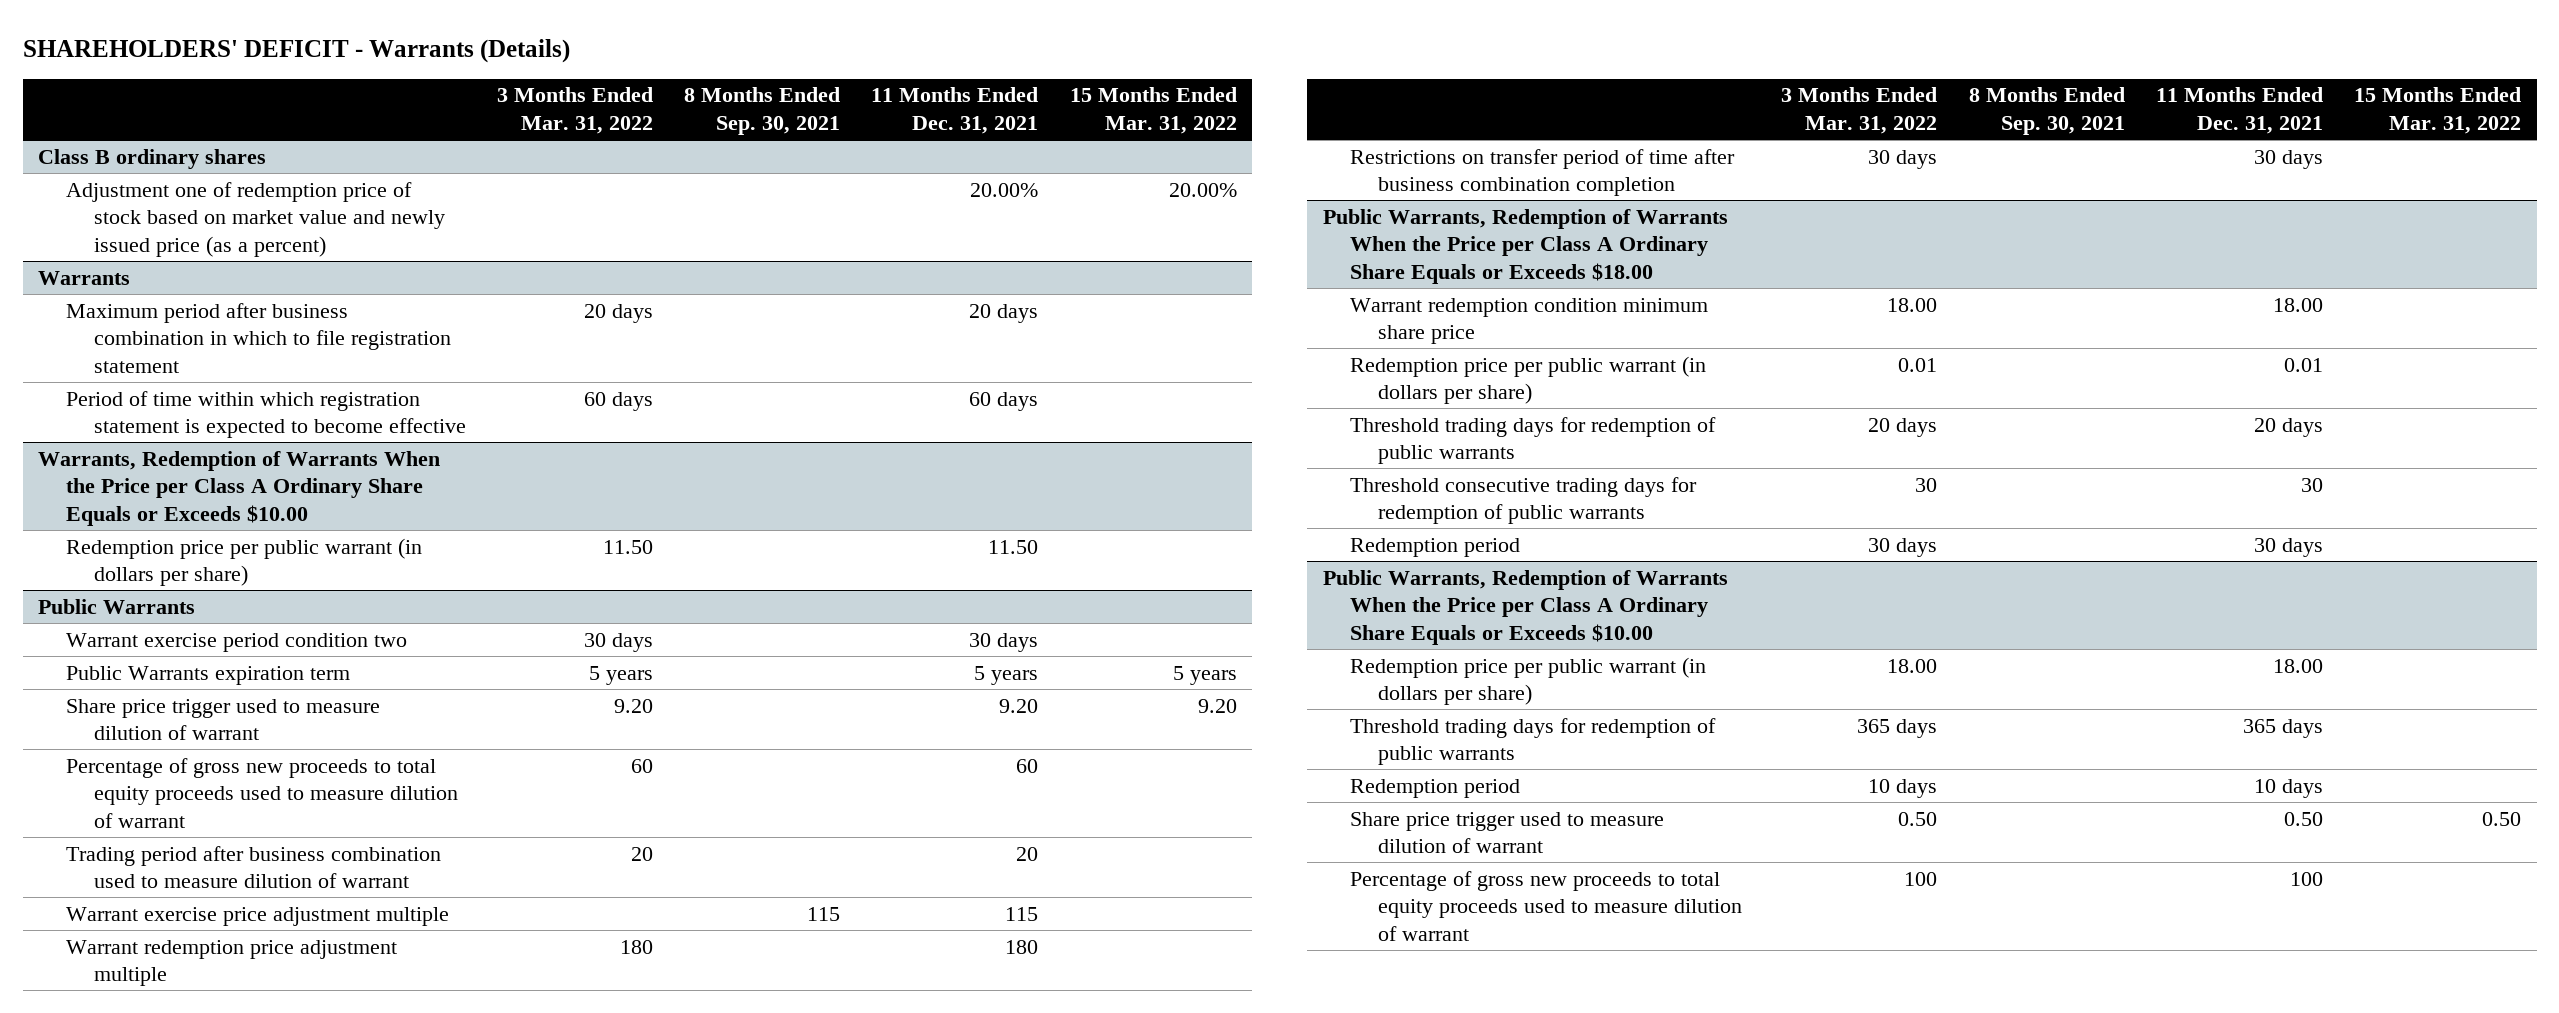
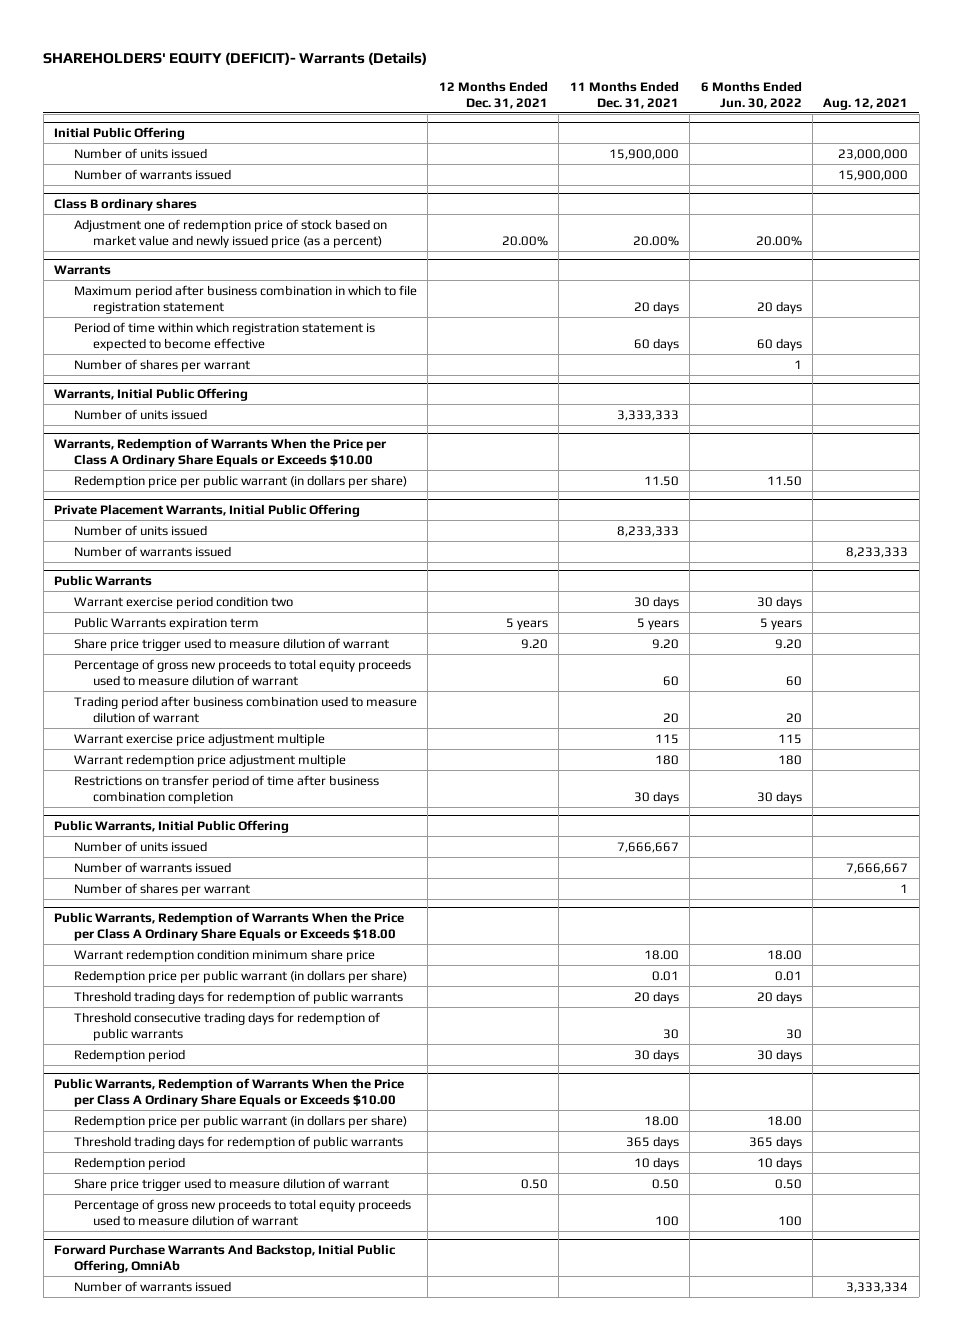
[22,38,570,63] SHAREHOLDERS' DEFICIT - Warrants (Details) -> [43,52,428,66] SHAREHOLDERS' EQUITY (DEFICIT)- Warrants (Details)
[497,87,654,134] 3 Months Ended Mar. 31, 2022 -> none
[684,87,841,135] 8 Months Ended Sep. 30, 2021 -> none
[1069,87,1237,134] 15 Months Ended Mar. 31, 2022 -> none
none -> [438,80,548,109] 12 Months Ended Dec. 31, 2021
none -> [700,80,802,109] 6 Months Ended Jun. 30, 2022
none -> [823,97,909,110] Aug. 12, 2021
none -> [54,126,186,140] Initial Public Offering
none -> [73,147,207,159] Number of units issued
none -> [73,168,231,180] Number of warrants issued
none -> [73,358,250,372] Number of shares per warrant
none -> [54,387,249,401] Warrants, Initial Public Offering
none -> [73,408,207,420] Number of units issued
none -> [54,503,361,517] Private Placement Warrants, Initial Public Offering
none -> [73,524,207,536] Number of units issued
none -> [73,545,231,557] Number of warrants issued
none -> [54,819,290,833] Public Warrants, Initial Public Offering
none -> [73,840,207,852] Number of units issued
none -> [73,861,231,873] Number of warrants issued
none -> [73,882,250,896] Number of shares per warrant
none -> [54,1243,397,1273] Forward Purchase Warrants And Backstop, Initial Public Offering, OmniAb
none -> [73,1280,231,1292] Number of warrants issued

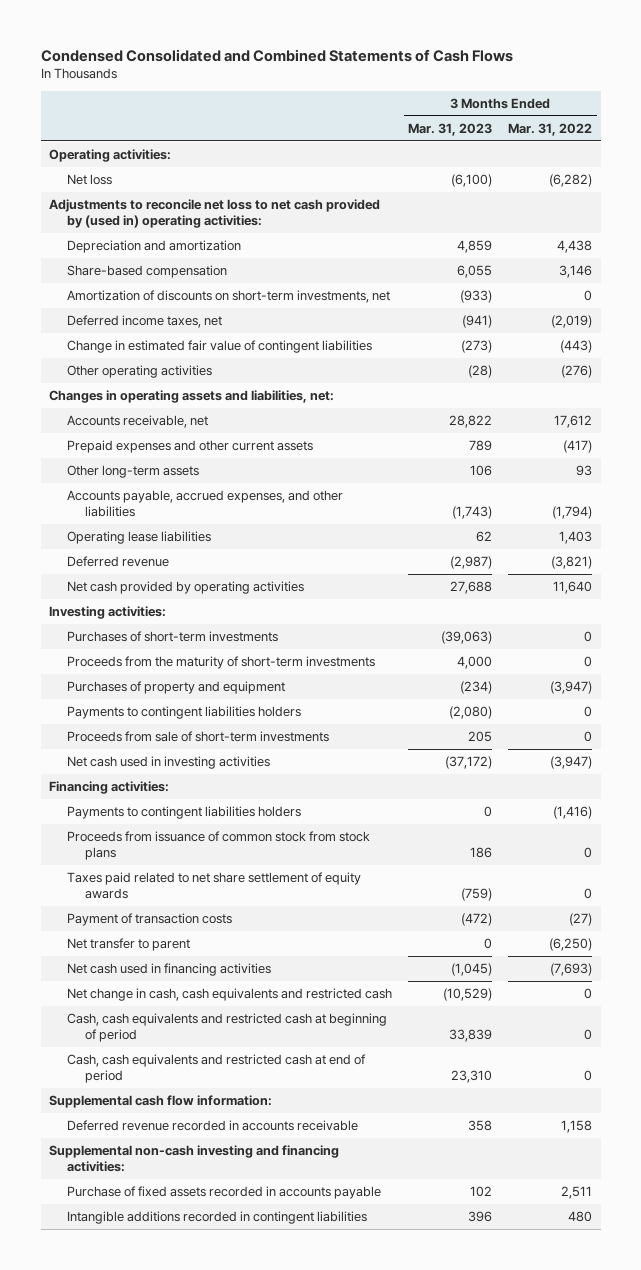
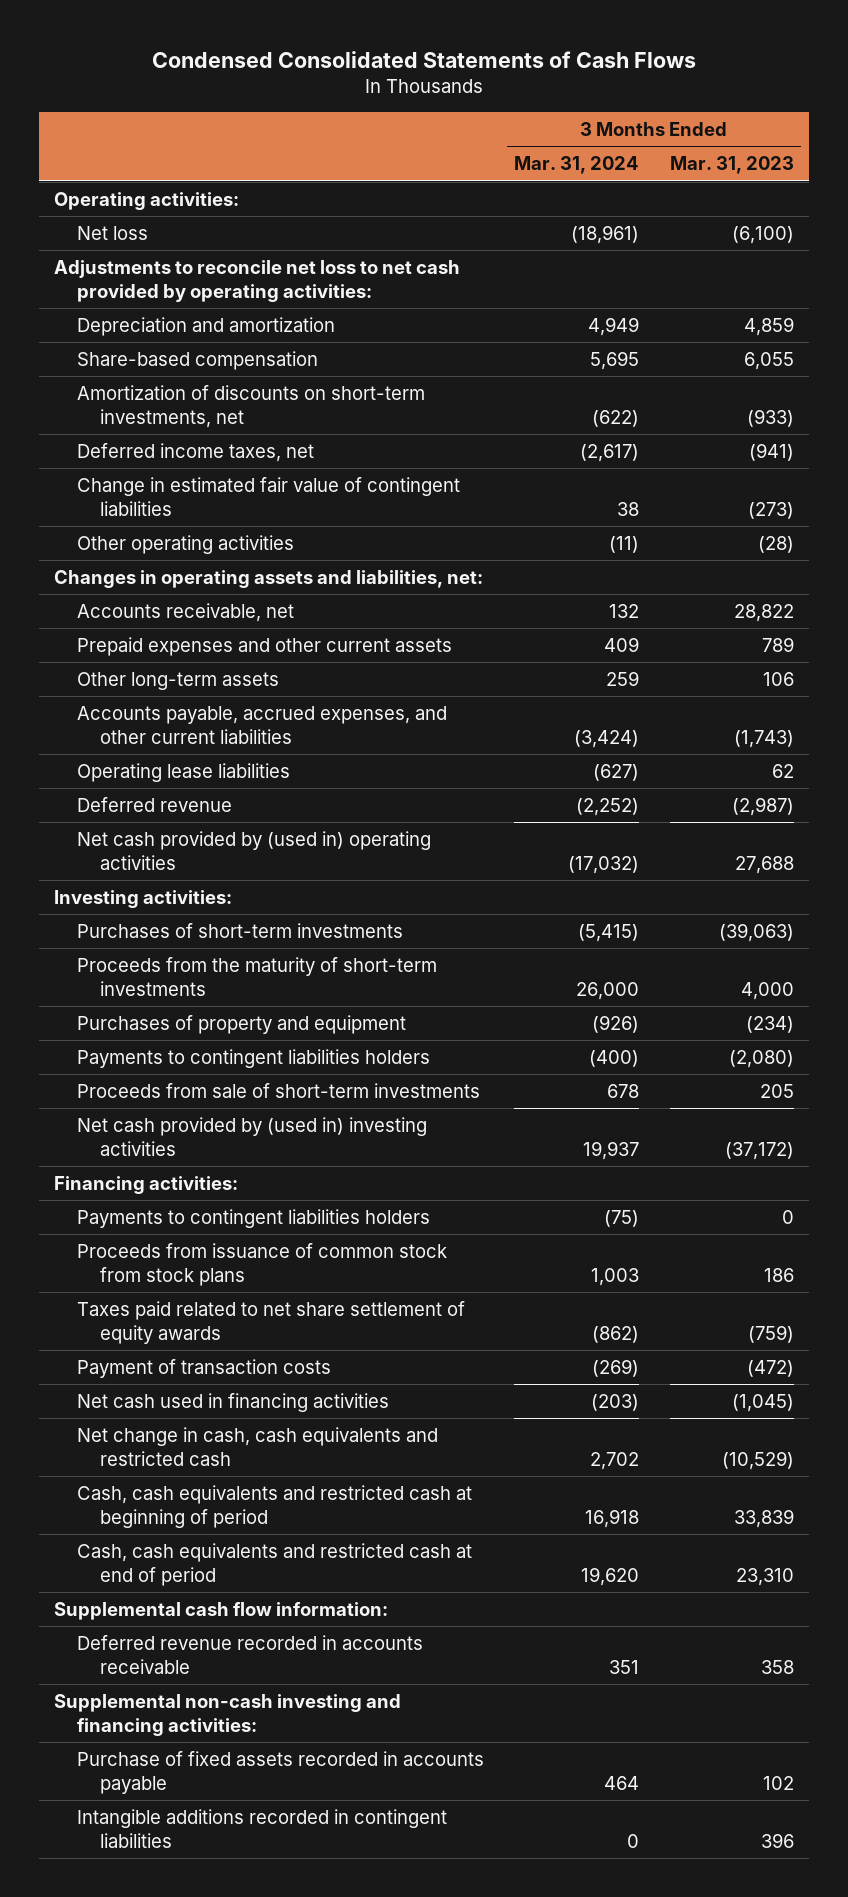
[40,48,513,62] Condensed Consolidated and Combined Statements of Cash Flows -> [151,51,696,69] Condensed Consolidated Statements of Cash Flows
[508,122,593,136] Mar. 31, 2022 -> none
none -> [514,156,640,175] Mar. 31, 2024
[48,198,380,229] Adjustments to reconcile net loss to net cash provided by (used in) operating activities: -> [54,260,461,303] Adjustments to reconcile net loss to net cash provided by operating activities:
[67,489,344,518] Accounts payable, accrued expenses, and other liabilities -> [77,706,448,745] Accounts payable, accrued expenses, and other current liabilities
[67,580,305,594] Net cash provided by operating activities -> [77,831,432,871] Net cash provided by (used in) operating activities
[67,755,271,769] Net cash used in investing activities -> [77,1117,428,1157] Net cash provided by (used in) investing activities
[67,937,191,951] Net transfer to parent -> none

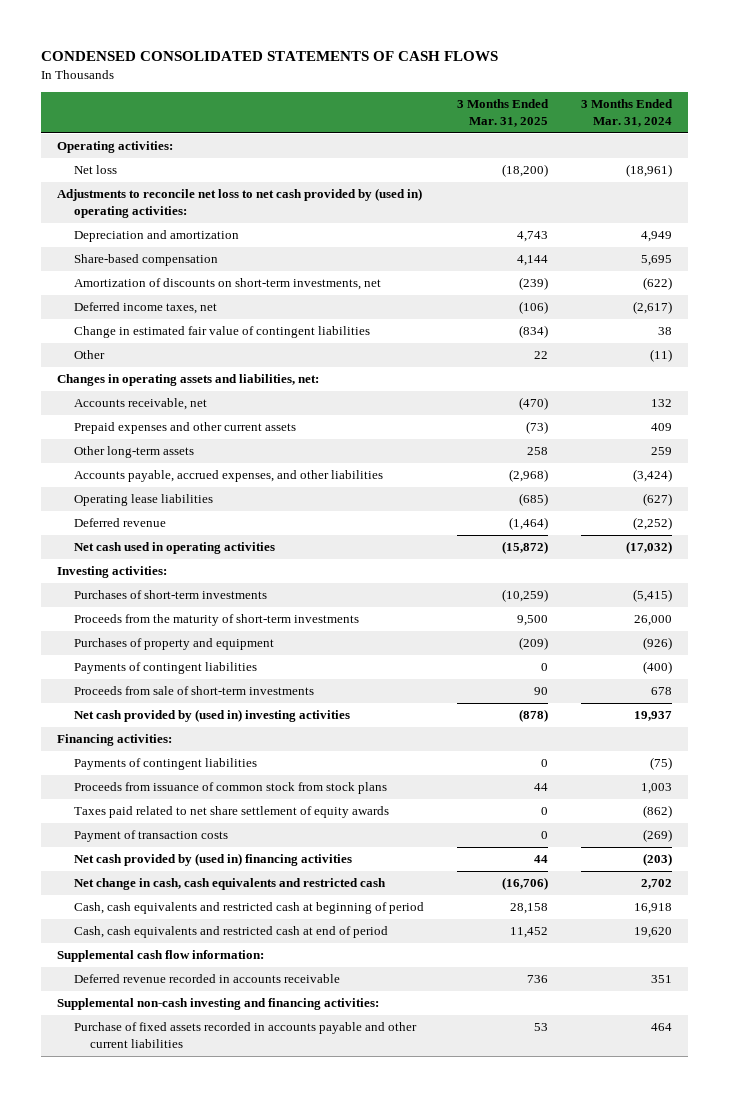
[151,51,696,69] Condensed Consolidated Statements of Cash Flows -> [40,50,498,61] CONDENSED CONSOLIDATED STATEMENTS OF CASH FLOWS
[669,156,794,175] Mar. 31, 2023 -> none
none -> [456,99,549,127] 3 Months Ended Mar. 31, 2025
[54,260,461,303] Adjustments to reconcile net loss to net cash provided by operating activities: -> [56,188,422,219] Adjustments to reconcile net loss to net cash provided by (used in) operating activities:
[77,535,295,555] Other operating activities -> [73,350,105,360] Other
[77,706,448,745] Accounts payable, accrued expenses, and other current liabilities -> [73,470,383,483] Accounts payable, accrued expenses, and other liabilities
[77,831,432,871] Net cash provided by (used in) operating activities -> [73,542,275,555] Net cash used in operating activities
[77,1049,431,1069] Payments to contingent liabilities holders -> [73,662,257,675] Payments of contingent liabilities
[77,1209,431,1229] Payments to contingent liabilities holders -> [73,758,257,771] Payments of contingent liabilities
[77,1393,390,1413] Net cash used in financing activities -> [73,853,352,867] Net cash provided by (used in) financing activities
[77,1809,448,1849] Intangible additions recorded in contingent liabilities -> none
[77,1751,485,1795] Purchase of fixed assets recorded in accounts payable -> [73,1022,417,1049] Purchase of fixed assets recorded in accounts payable and other current liabilities

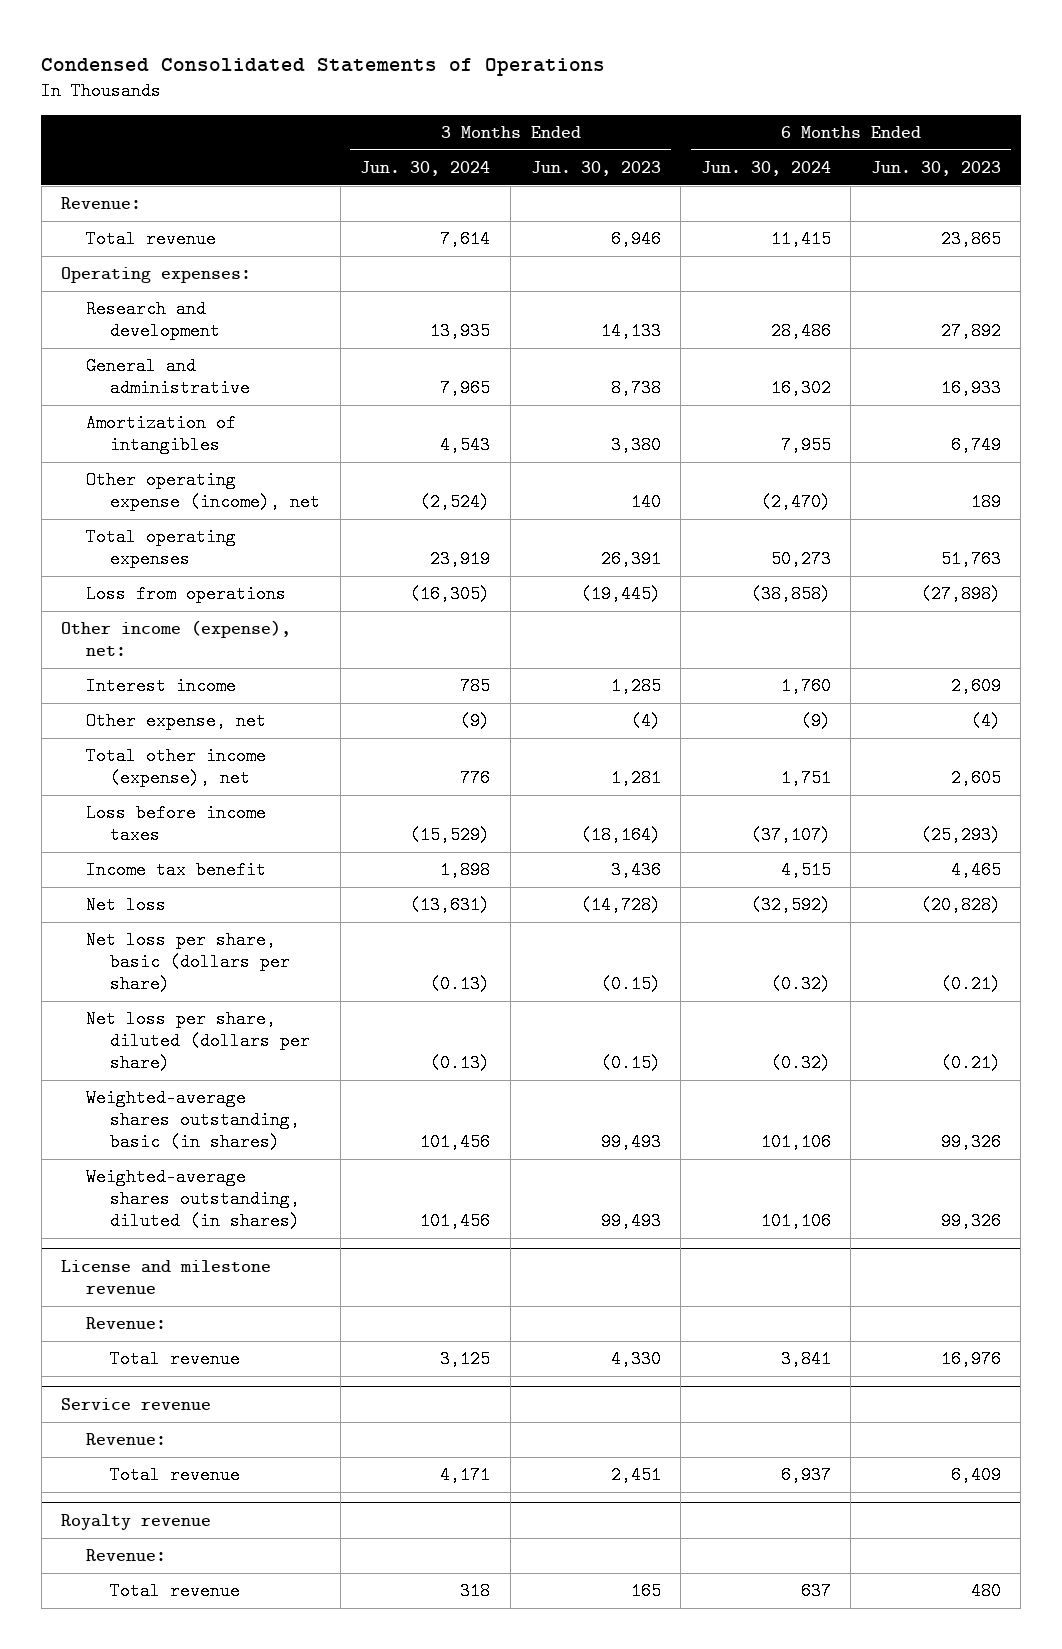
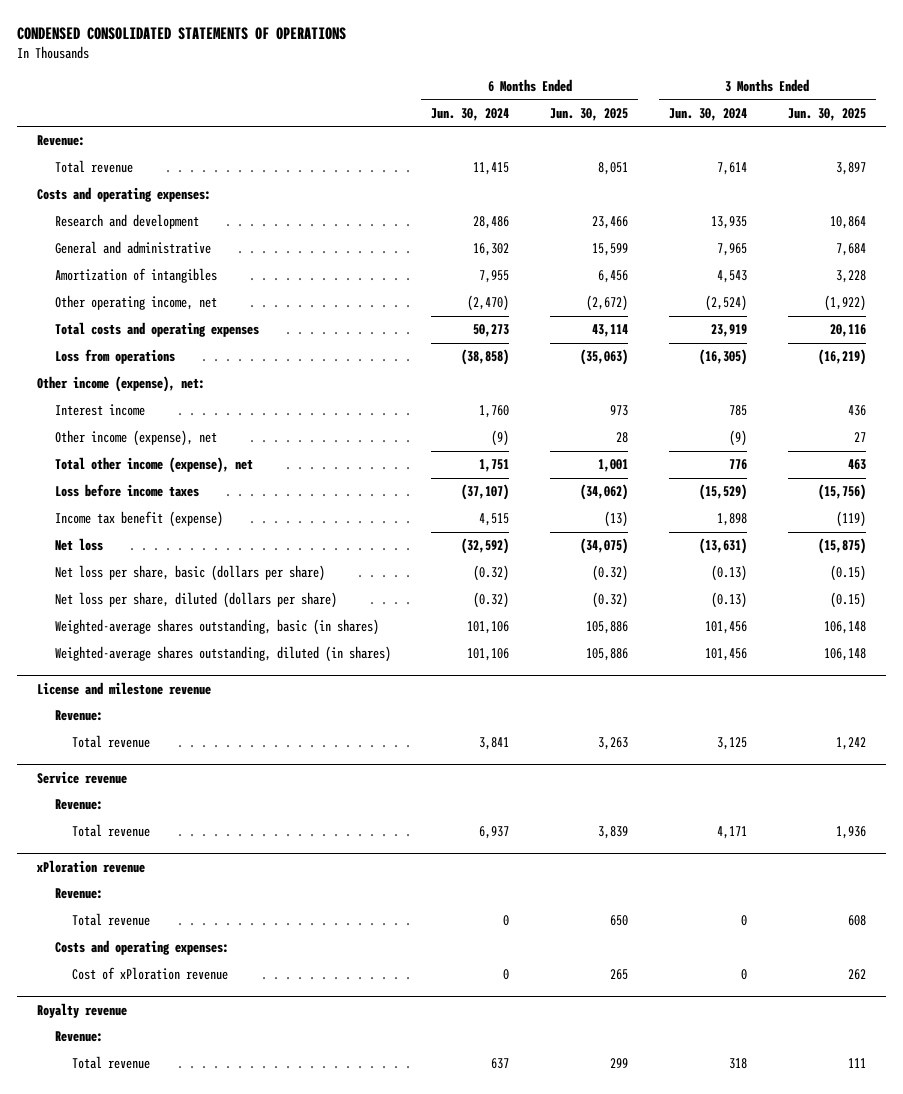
[41,57,606,76] Condensed Consolidated Statements of Operations -> [17,27,347,41] CONDENSED CONSOLIDATED STATEMENTS OF OPERATIONS
[530,161,661,177] Jun. 30, 2023 -> none
[870,161,1001,177] Jun. 30, 2023 -> none
none -> [550,107,629,121] Jun. 30, 2025
none -> [787,107,866,121] Jun. 30, 2025
[61,267,252,284] Operating expenses: -> [37,187,212,203] Costs and operating expenses:
[85,471,321,512] Other operating expense (income), net -> [54,295,217,311] Other operating income, net
[85,528,236,569] Total operating expenses -> [54,322,259,338] Total costs and operating expenses
[85,712,266,731] Other expense, net -> [54,430,217,447] Other income (expense), net
[85,861,266,880] Income tax benefit -> [54,511,223,528] Income tax benefit (expense)
none -> [36,859,146,873] xPloration revenue
none -> [54,888,103,900] Revenue:
none -> [71,913,150,927] Total revenue
none -> [54,940,229,956] Costs and operating expenses:
none -> [71,967,228,981] Cost of xPloration revenue

